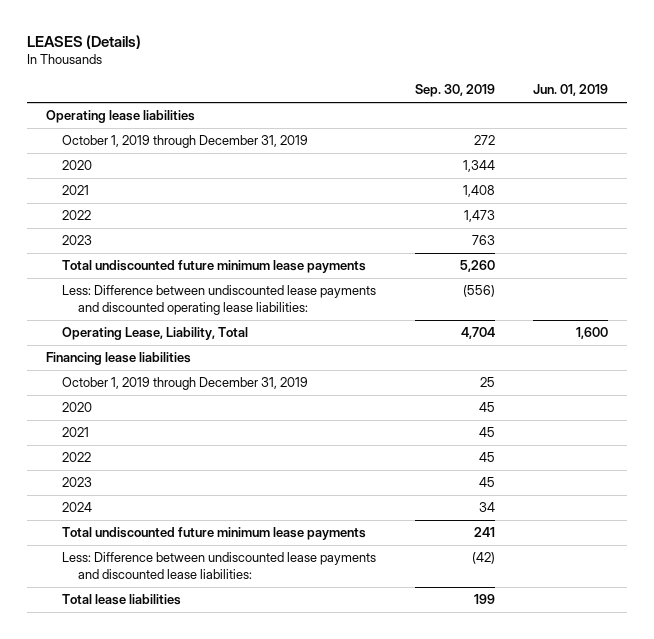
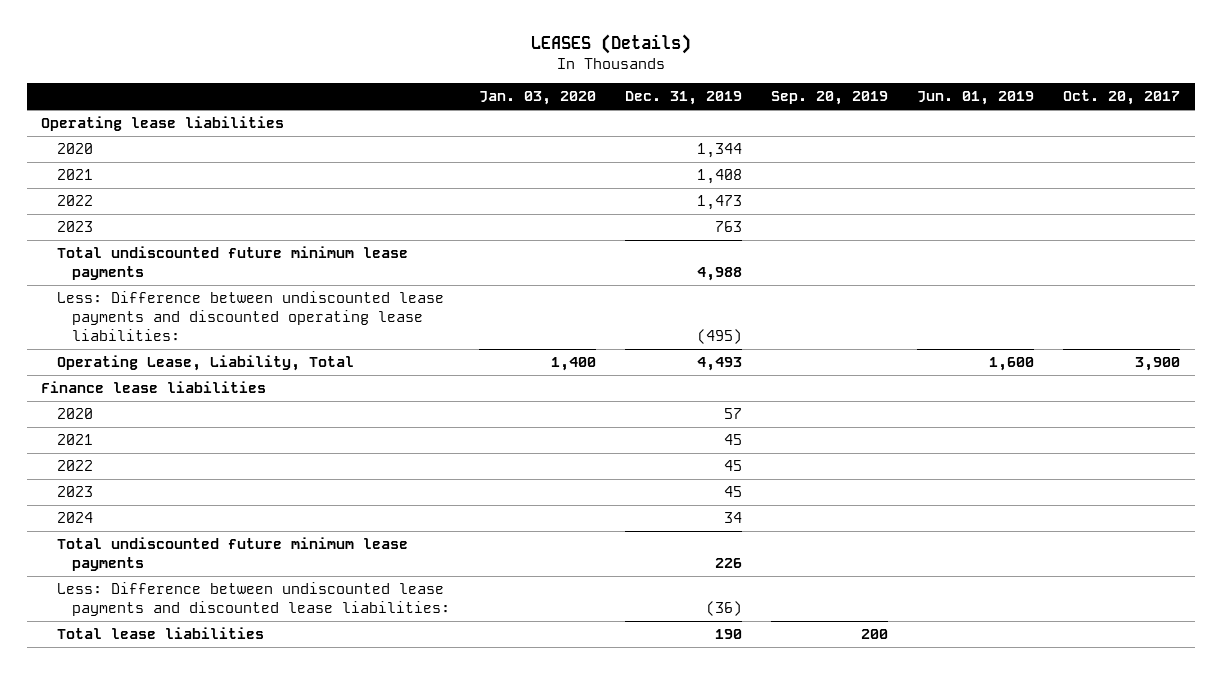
[414,84,495,98] Sep. 30, 2019 -> none
none -> [479,91,597,106] Jan. 03, 2020
none -> [625,91,743,106] Dec. 31, 2019
none -> [771,91,889,106] Sep. 20, 2019
none -> [1063,90,1181,106] Oct. 20, 2017
[62,135,309,149] October 1, 2019 through December 31, 2019 -> none
[62,377,309,391] October 1, 2019 through December 31, 2019 -> none
[45,352,191,366] Financing lease liabilities -> [41,381,267,394] Finance lease liabilities

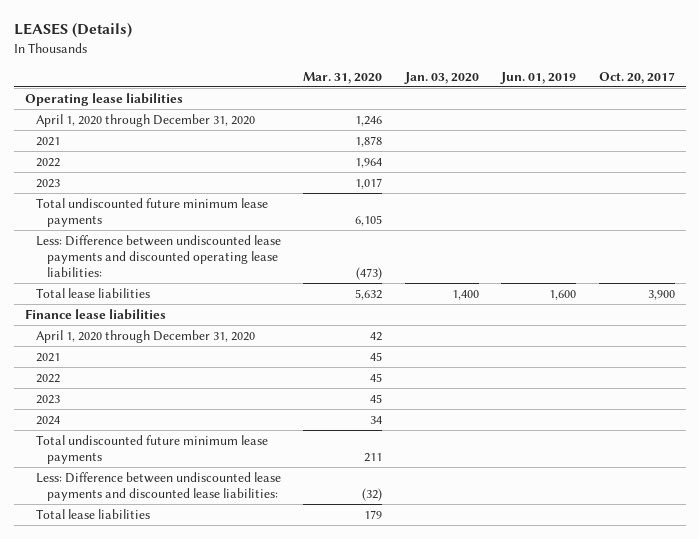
[625,91,743,106] Dec. 31, 2019 -> none
[771,91,889,106] Sep. 20, 2019 -> none
none -> [303,71,383,84] Mar. 31, 2020
[56,143,93,155] 2020 -> none
none -> [35,113,255,127] April 1, 2020 through December 31, 2020
[56,355,354,372] Operating Lease, Liability, Total -> [35,287,150,298] Total lease liabilities
[56,408,93,420] 2020 -> none
none -> [35,329,255,343] April 1, 2020 through December 31, 2020

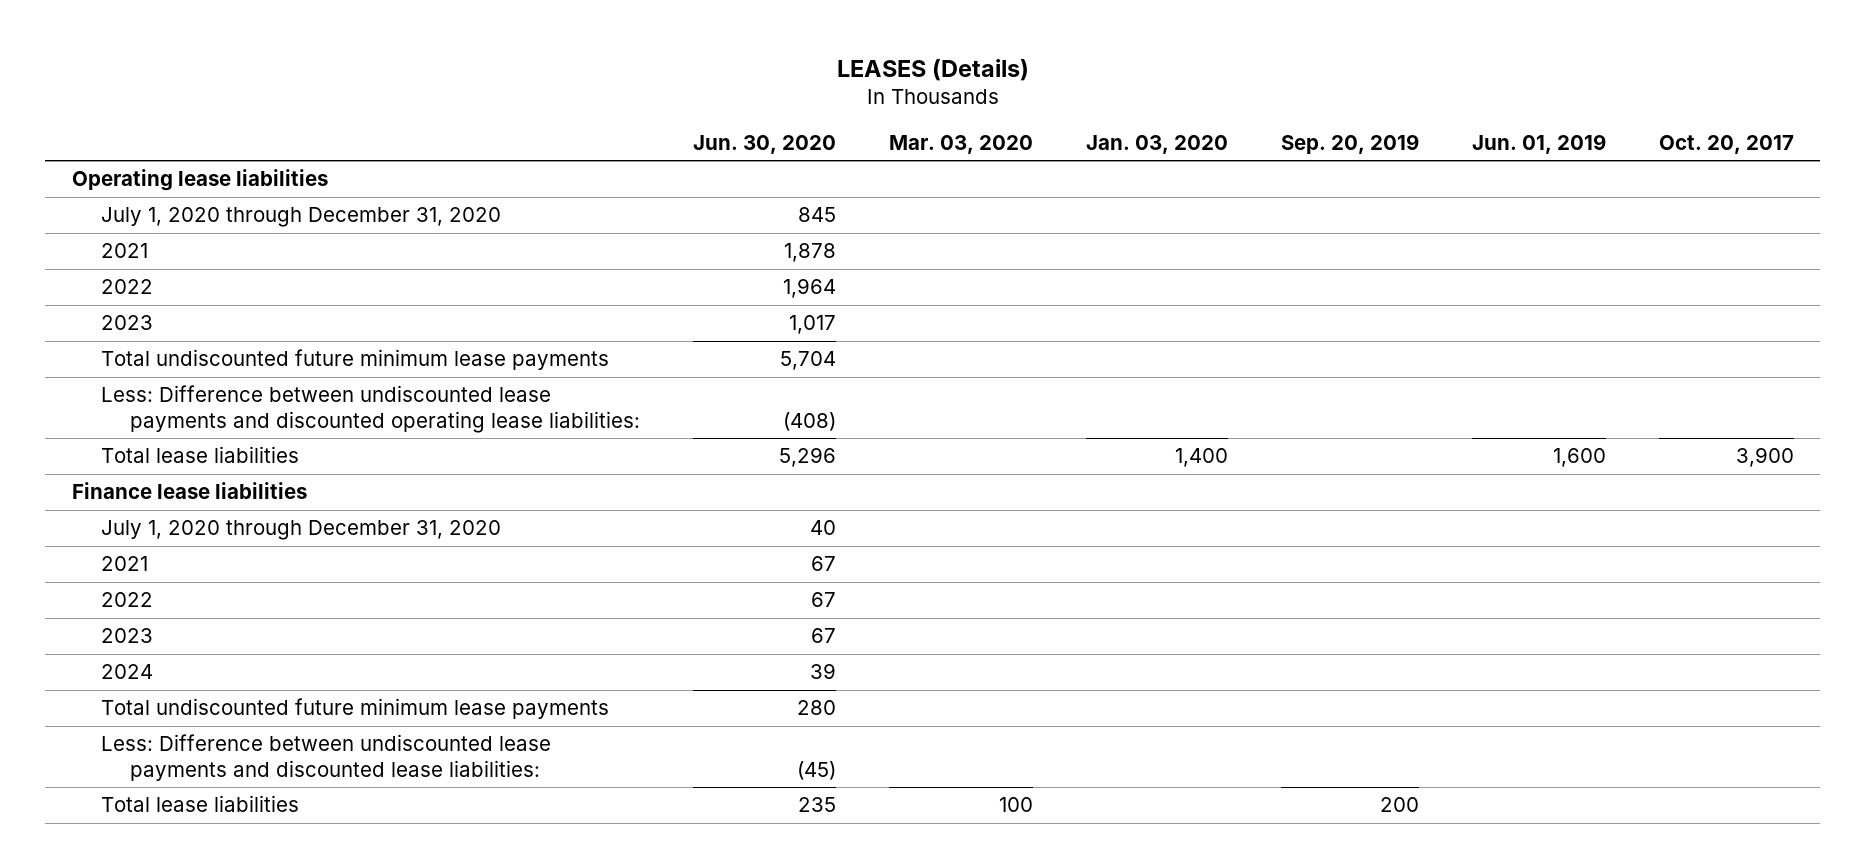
[303,71,383,84] Mar. 31, 2020 -> none
none -> [693,134,837,154] Jun. 30, 2020
none -> [889,134,1034,154] Mar. 03, 2020
none -> [1280,133,1419,154] Sep. 20, 2019
[35,113,255,127] April 1, 2020 through December 31, 2020 -> [100,207,501,228] July 1, 2020 through December 31, 2020
[35,329,255,343] April 1, 2020 through December 31, 2020 -> [100,520,501,541] July 1, 2020 through December 31, 2020

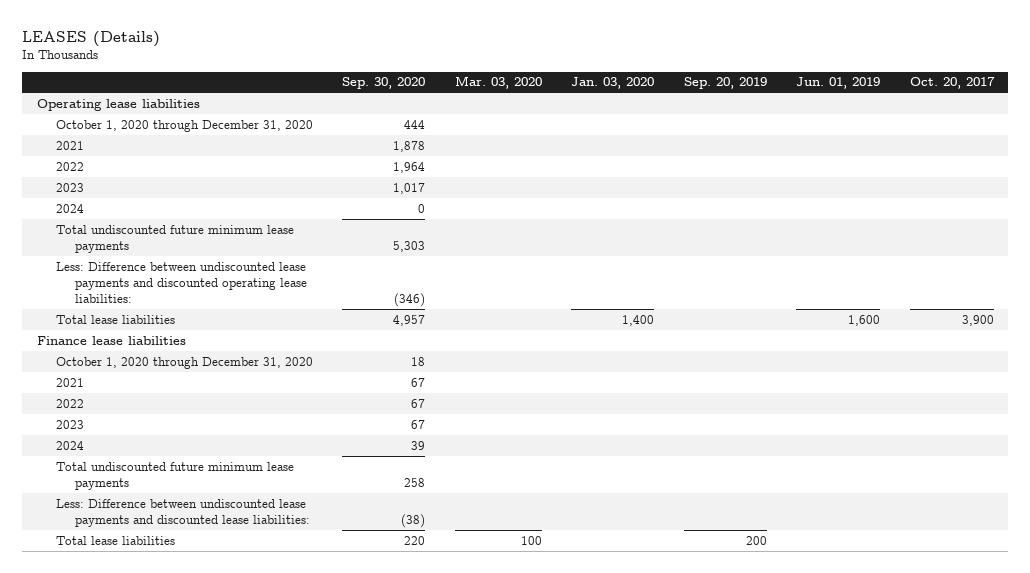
[693,134,837,154] Jun. 30, 2020 -> none
none -> [342,77,426,90] Sep. 30, 2020
[100,207,501,228] July 1, 2020 through December 31, 2020 -> [55,119,313,132] October 1, 2020 through December 31, 2020
none -> [55,203,84,213] 2024
[100,520,501,541] July 1, 2020 through December 31, 2020 -> [55,356,313,369] October 1, 2020 through December 31, 2020

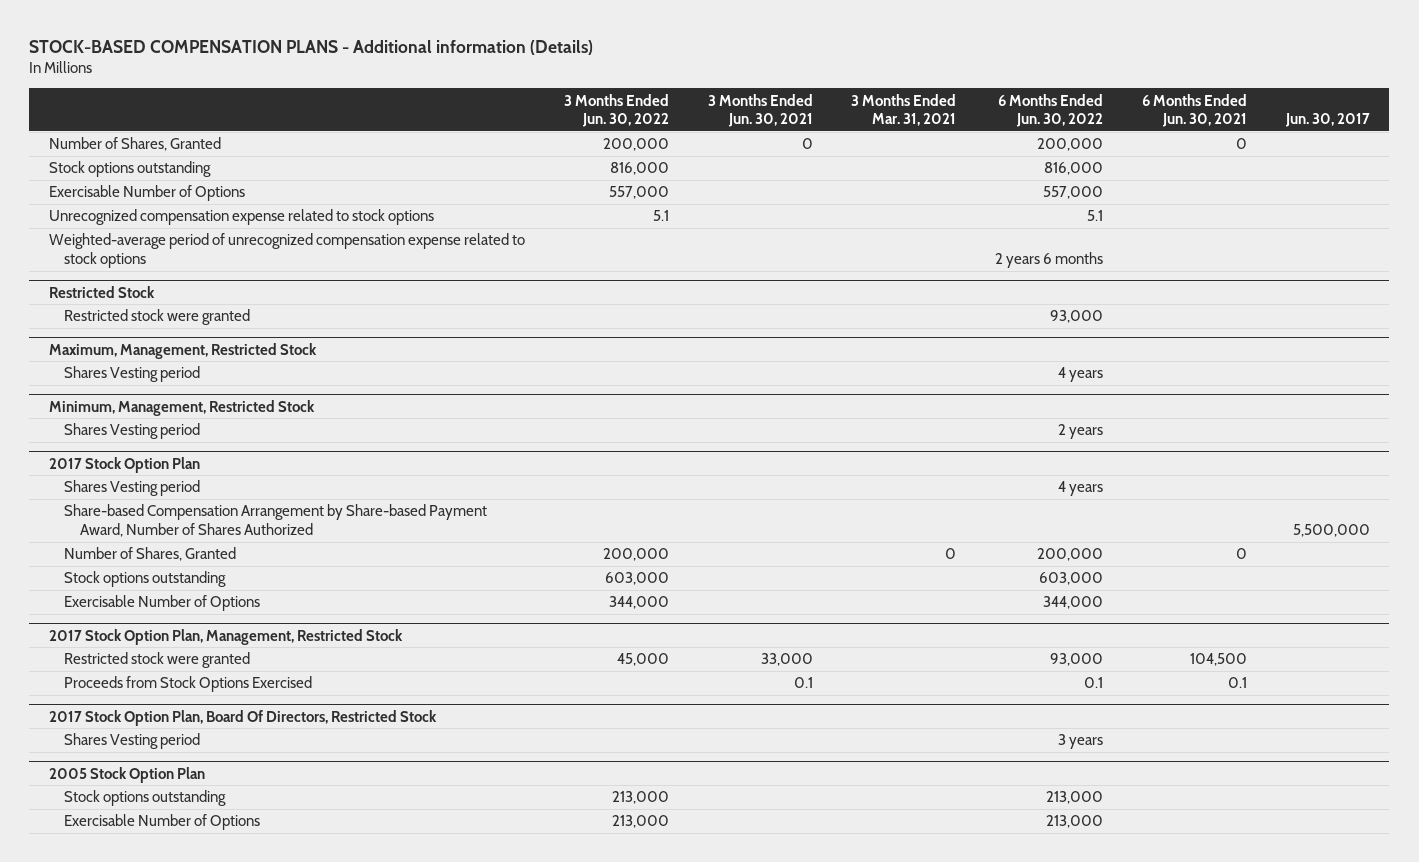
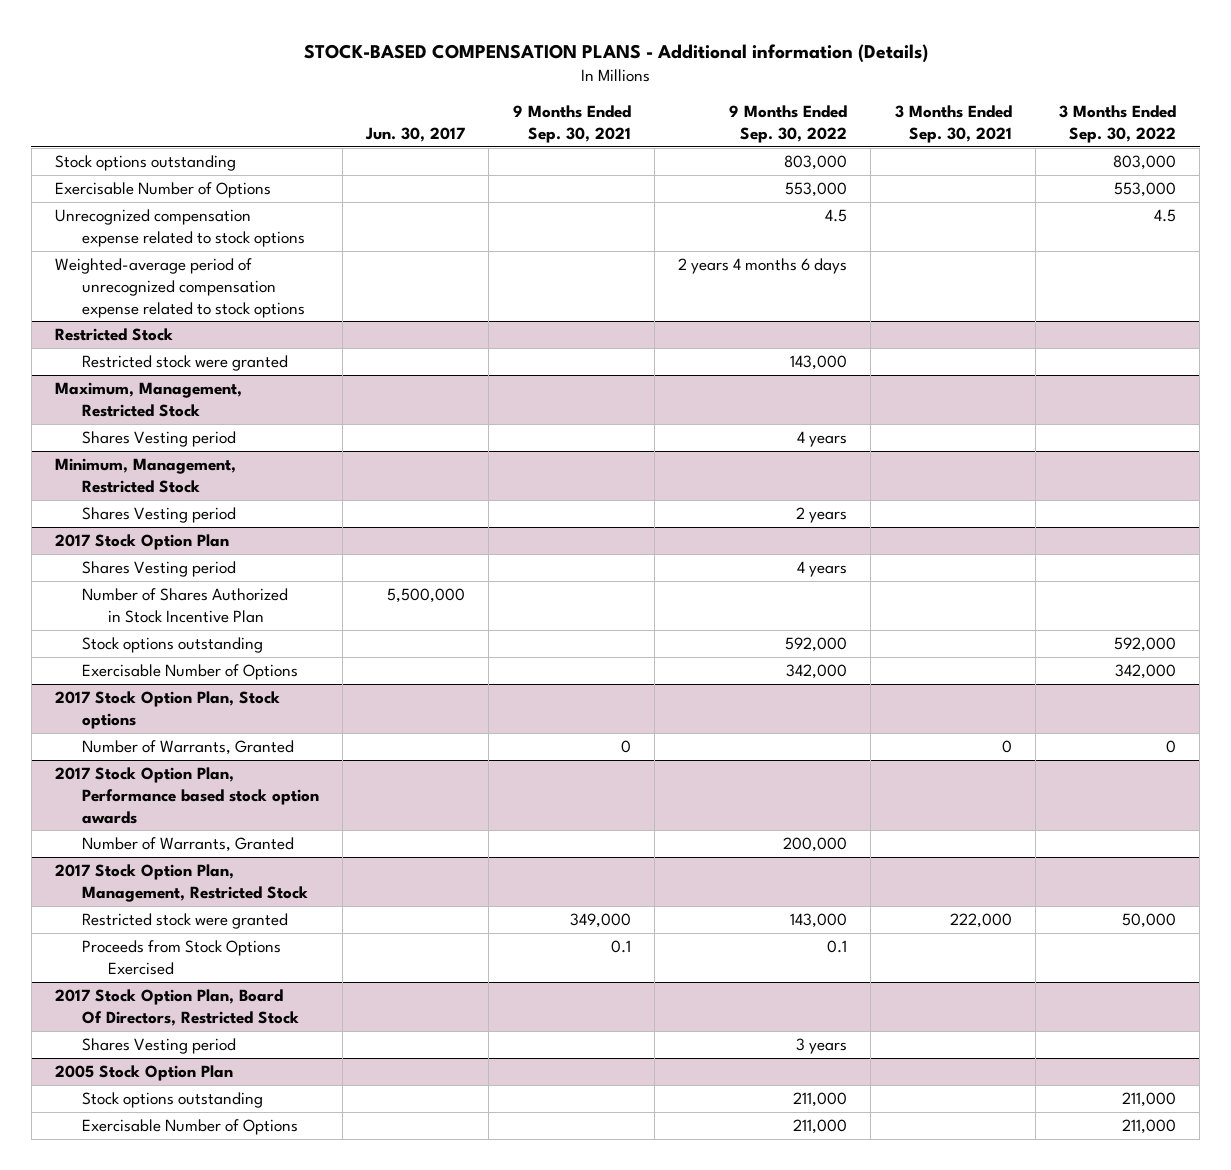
[563,93,669,128] 3 Months Ended Jun. 30, 2022 -> none
[707,93,813,128] 3 Months Ended Jun. 30, 2021 -> none
[851,93,957,127] 3 Months Ended Mar. 31, 2021 -> none
[998,93,1104,128] 6 Months Ended Jun. 30, 2022 -> none
[1142,93,1248,128] 6 Months Ended Jun. 30, 2021 -> none
none -> [512,105,631,143] 9 Months Ended Sep. 30, 2021
none -> [729,105,848,143] 9 Months Ended Sep. 30, 2022
none -> [894,105,1012,143] 3 Months Ended Sep. 30, 2021
none -> [1059,105,1177,143] 3 Months Ended Sep. 30, 2022
[48,137,221,152] Number of Shares, Granted -> none
[64,547,237,562] Number of Shares, Granted -> none
[64,504,488,537] Share-based Compensation Arrangement by Share-based Payment Award, Number of Shares Authorized -> [81,587,288,623] Number of Shares Authorized in Stock Incentive Plan
none -> [55,690,281,729] 2017 Stock Option Plan, Stock options
none -> [81,739,294,755] Number of Warrants, Granted
none -> [55,766,319,824] 2017 Stock Option Plan, Performance based stock option awards
none -> [81,836,294,852] Number of Warrants, Granted

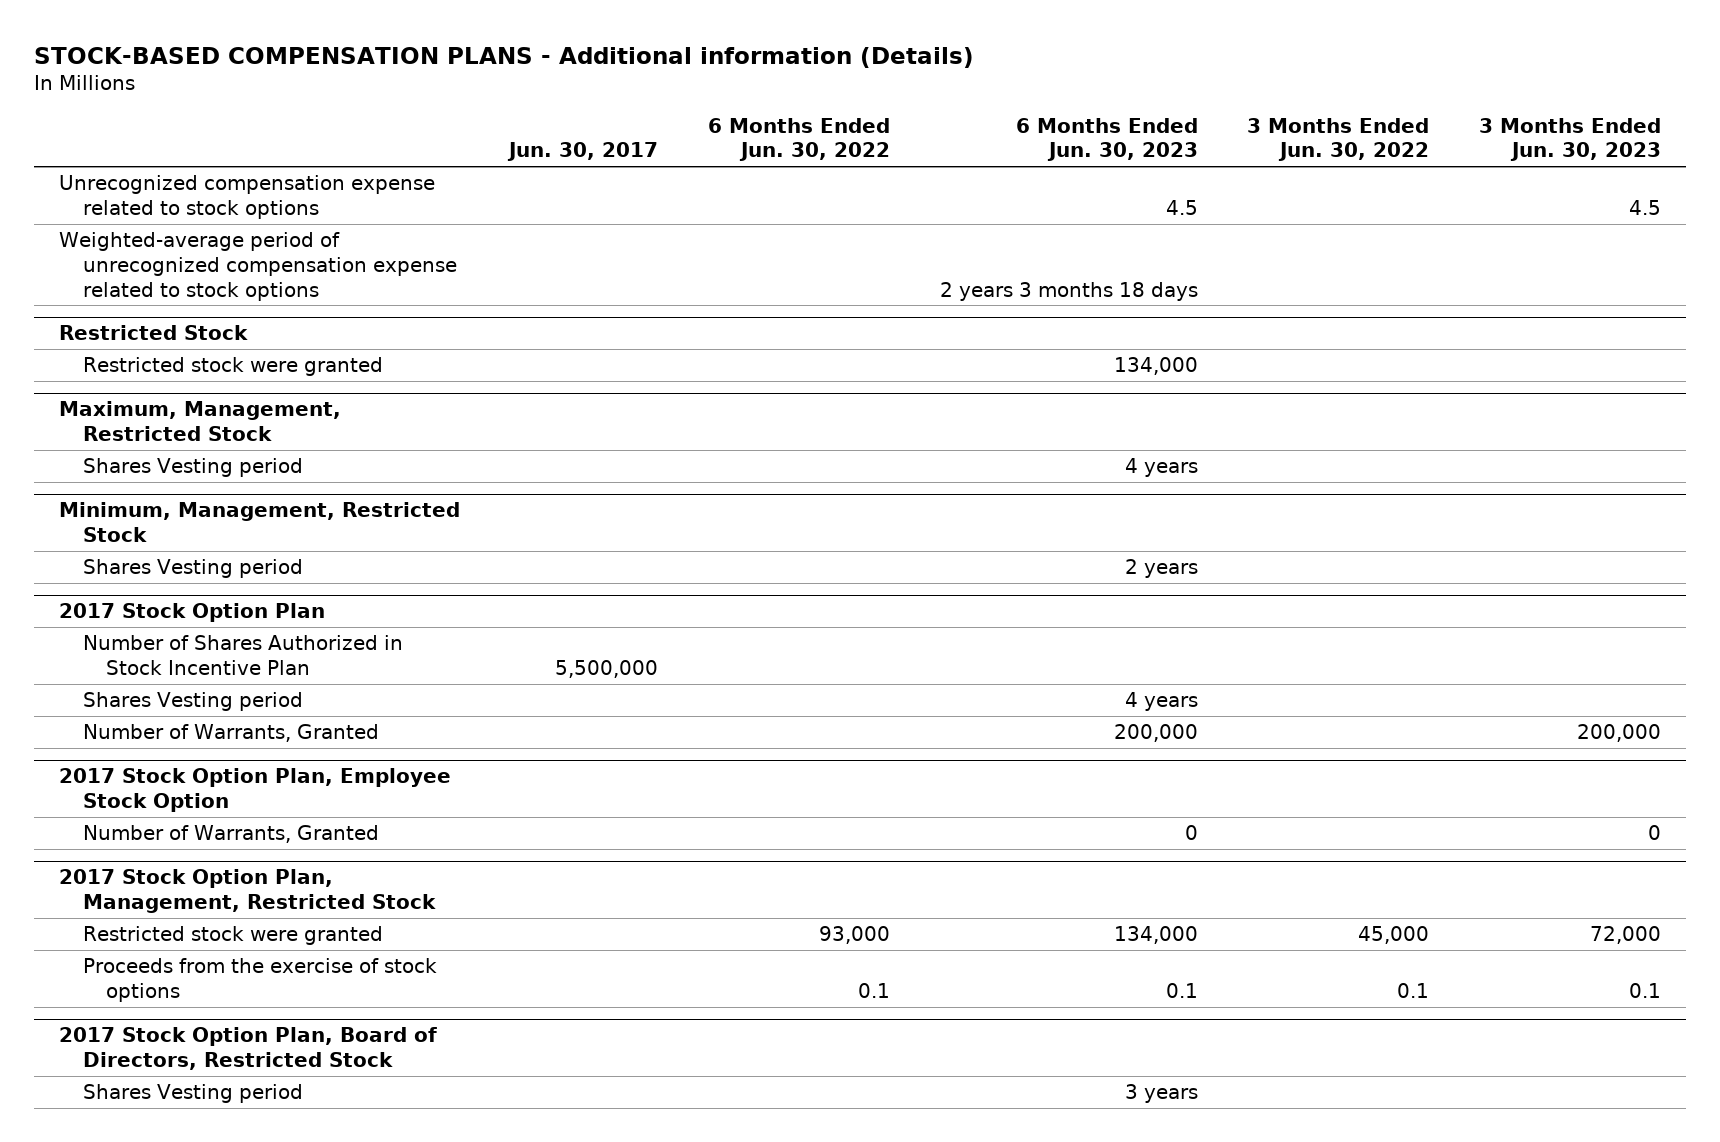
[512,105,631,143] 9 Months Ended Sep. 30, 2021 -> none
[729,105,848,143] 9 Months Ended Sep. 30, 2022 -> none
[894,105,1012,143] 3 Months Ended Sep. 30, 2021 -> none
[1059,105,1177,143] 3 Months Ended Sep. 30, 2022 -> none
none -> [708,117,891,162] 6 Months Ended Jun. 30, 2022
none -> [1015,117,1198,162] 6 Months Ended Jun. 30, 2023
none -> [1247,117,1430,162] 3 Months Ended Jun. 30, 2022
none -> [1479,117,1662,162] 3 Months Ended Jun. 30, 2023
[55,154,237,171] Stock options outstanding -> none
[55,181,272,198] Exercisable Number of Options -> none
[81,636,263,653] Stock options outstanding -> none
[81,663,298,680] Exercisable Number of Options -> none
[81,560,236,577] Shares Vesting period -> [82,692,303,712] Shares Vesting period
none -> [82,724,379,743] Number of Warrants, Granted
[55,690,281,729] 2017 Stock Option Plan, Stock options -> [58,768,451,813] 2017 Stock Option Plan, Employee Stock Option
[55,766,319,824] 2017 Stock Option Plan, Performance based stock option awards -> none
[81,836,294,852] Number of Warrants, Granted -> none
[81,939,281,975] Proceeds from Stock Options Exercised -> [82,958,437,1002] Proceeds from the exercise of stock options
[55,988,299,1026] 2017 Stock Option Plan, Board Of Directors, Restricted Stock -> [58,1027,437,1071] 2017 Stock Option Plan, Board of Directors, Restricted Stock
[55,1064,234,1081] 2005 Stock Option Plan -> none
[81,1091,263,1108] Stock options outstanding -> none
[81,1118,298,1135] Exercisable Number of Options -> none

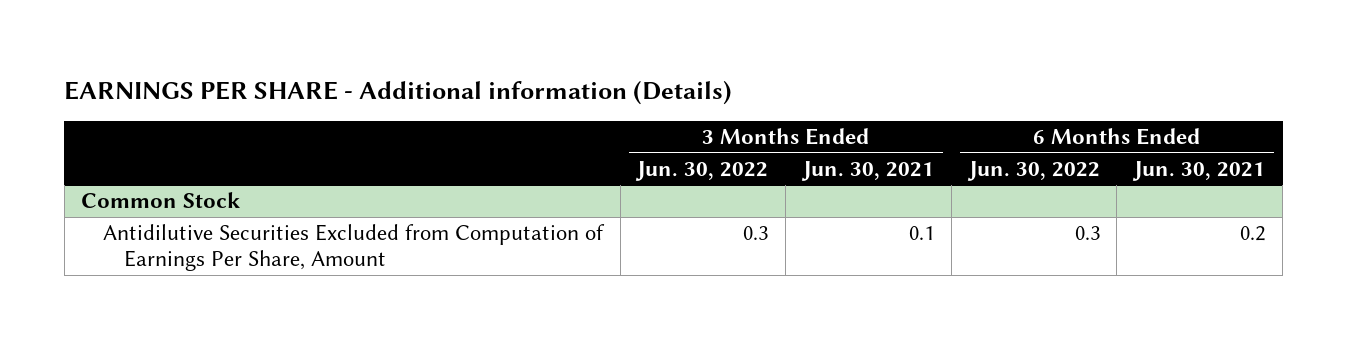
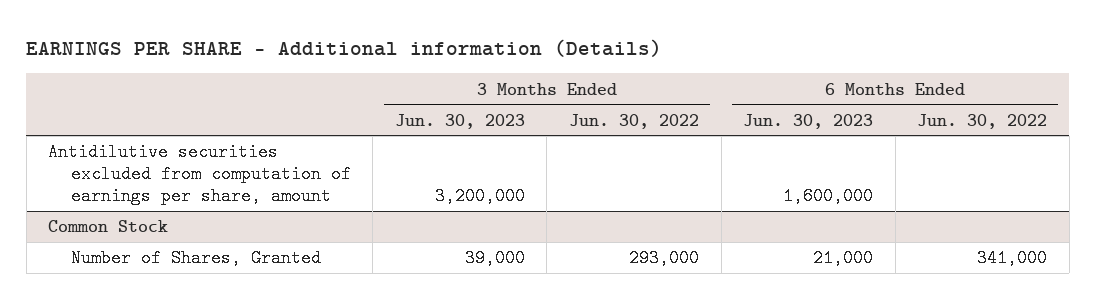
[800,160,934,181] Jun. 30, 2021 -> none
[1132,160,1266,181] Jun. 30, 2021 -> none
none -> [394,113,525,129] Jun. 30, 2023
none -> [743,113,874,129] Jun. 30, 2023
none -> [48,143,351,205] Antidilutive securities excluded from computation of earnings per share, amount
[102,224,605,272] Antidilutive Securities Excluded from Computation of Earnings Per Share, Amount -> none
none -> [70,249,321,268] Number of Shares, Granted

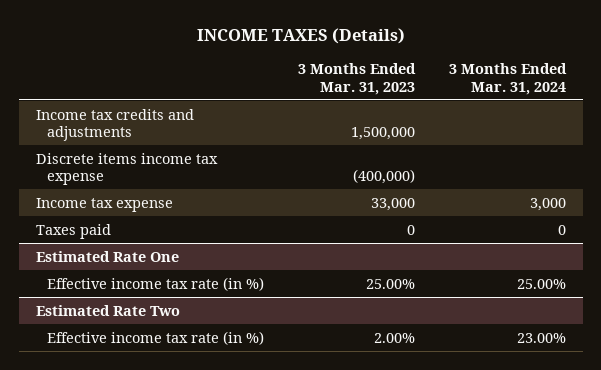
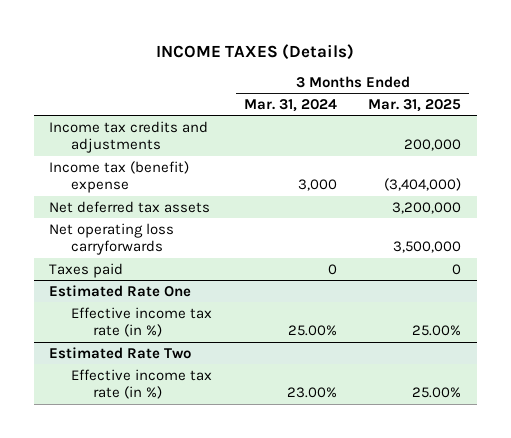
[297,63,416,95] 3 Months Ended Mar. 31, 2023 -> none
none -> [368,98,462,112] Mar. 31, 2025
[35,152,218,185] Discrete items income tax expense -> none
[35,197,173,212] Income tax expense -> [49,160,190,194] Income tax (benefit) expense
none -> [49,200,211,213] Net deferred tax assets
none -> [49,222,175,256] Net operating loss carryforwards

